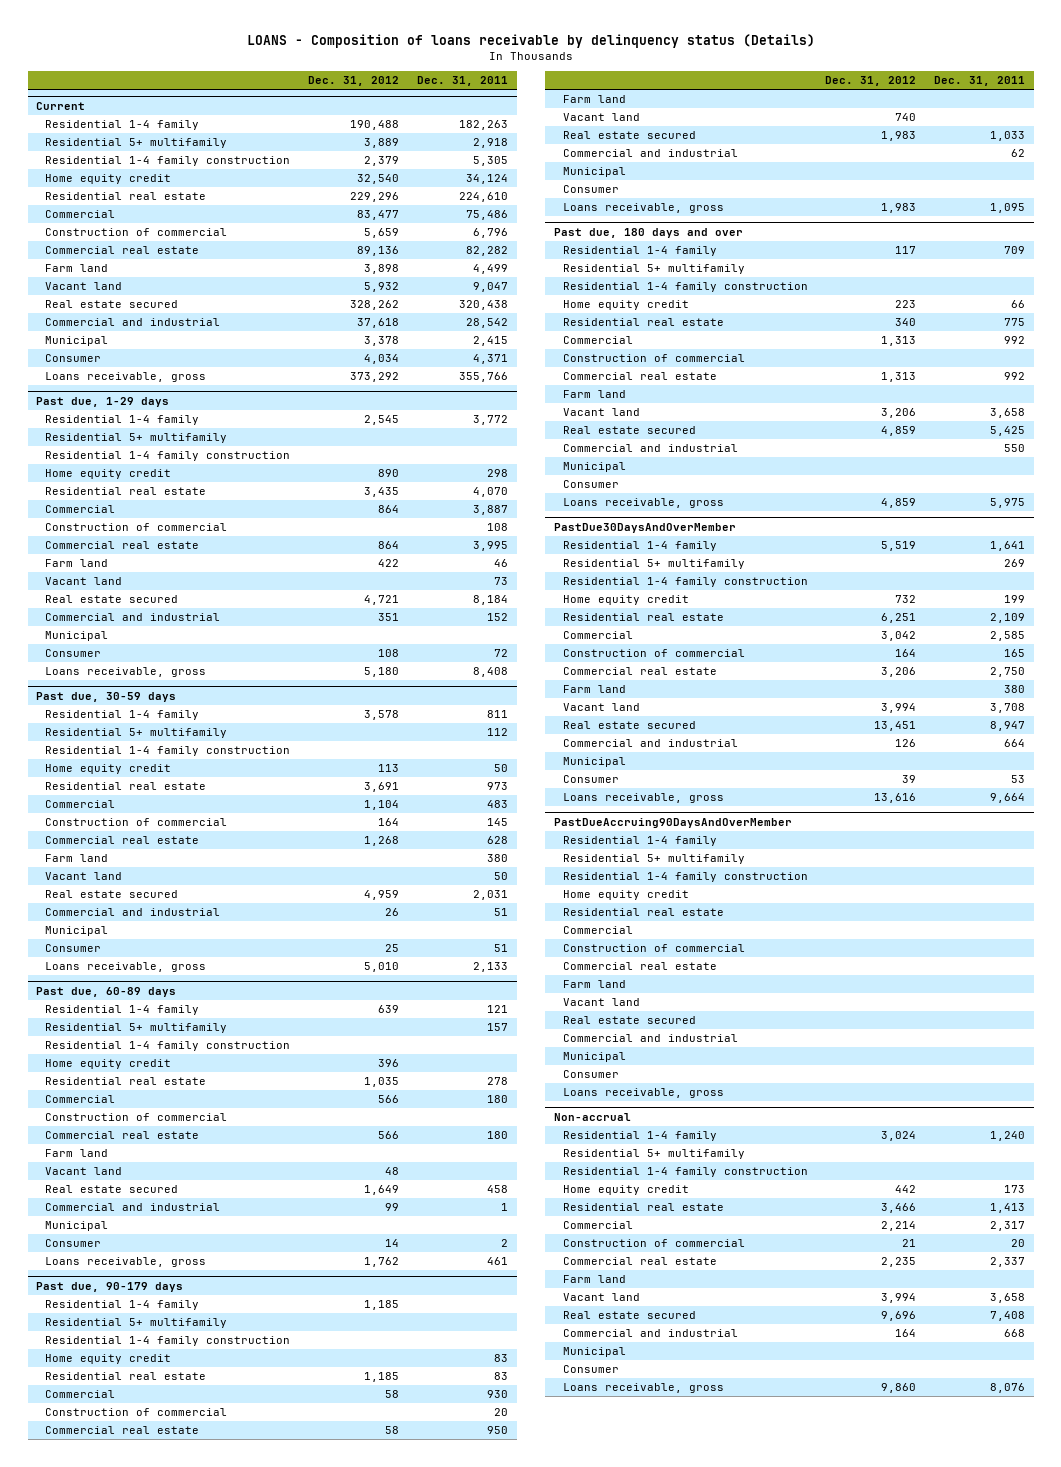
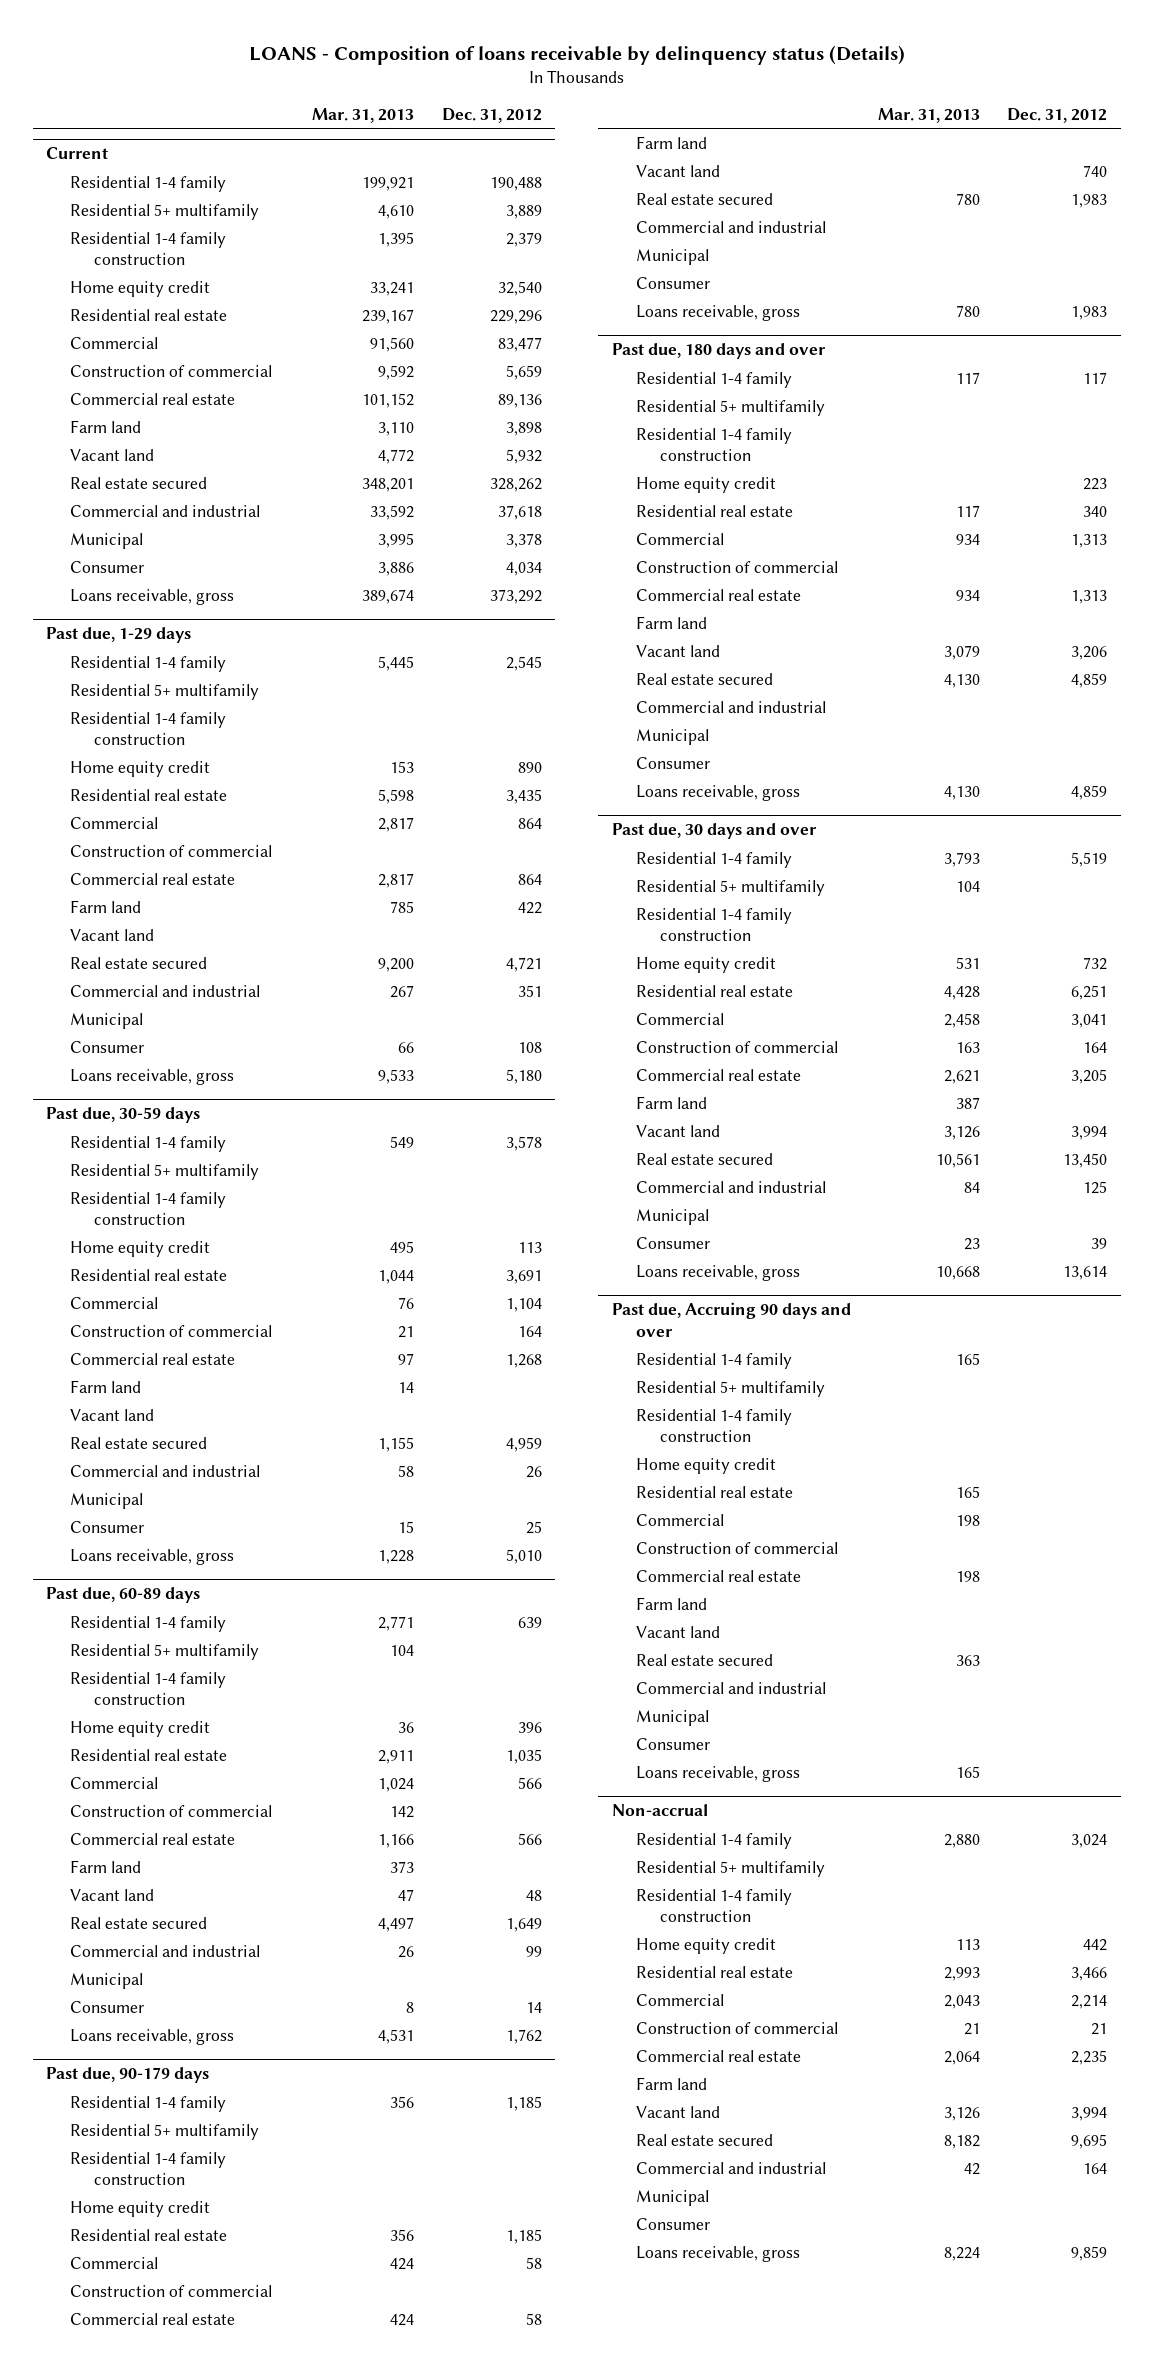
[416,76,508,87] Dec. 31, 2011 -> none
none -> [312,108,415,124] Mar. 31, 2013
[553,522,736,533] PastDue30DaysAndOverMember -> none
none -> [611,823,817,840] Past due, 30 days and over
[881,630,917,641] 3,042 -> [1071,1013,1108,1028] 3,041
[881,666,917,677] 3,206 -> [1071,1068,1108,1084] 3,205
[874,720,917,731] 13,451 -> [1063,1152,1108,1168] 13,450
[895,738,917,747] 126 -> [1083,1180,1108,1194] 125
[553,817,792,828] PastDueAccruing90DaysAndOverMember -> none
[874,792,917,803] 13,616 -> [1063,1265,1108,1280] 13,614
none -> [611,1302,851,1337] Past due, Accruing 90 days and over
[881,1310,917,1321] 9,696 -> [1071,2133,1108,2149] 9,695
[881,1382,917,1393] 9,860 -> [1071,2245,1108,2261] 9,859

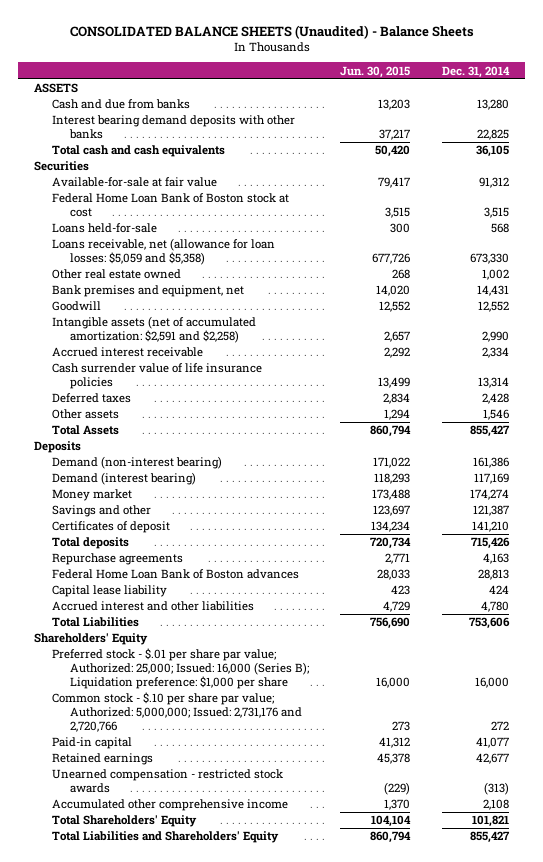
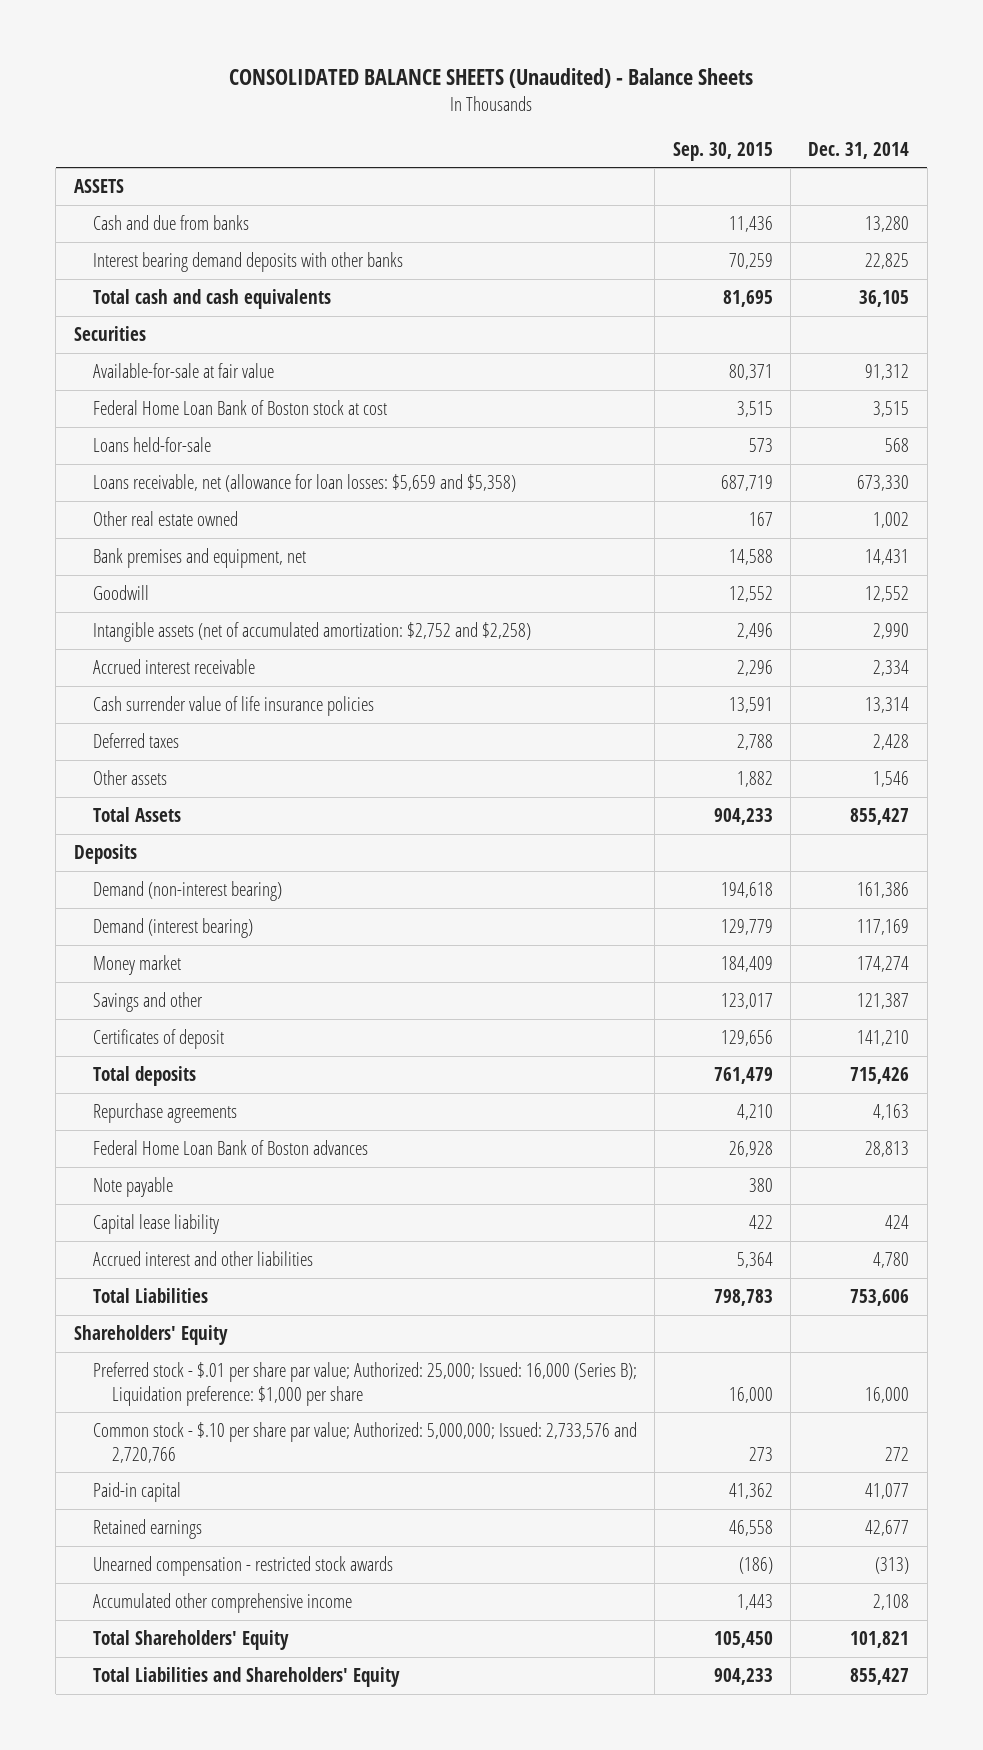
[340,65,411,78] Jun. 30, 2015 -> none
none -> [672,141,773,161] Sep. 30, 2015
[51,238,275,265] Loans receivable, net (allowance for loan losses: $5,059 and $5,358) -> [92,474,516,493] Loans receivable, net (allowance for loan losses: $5,659 and $5,358)
[51,316,256,343] Intangible assets (net of accumulated amortization: $2,591 and $2,258) -> [92,622,531,643] Intangible assets (net of accumulated amortization: $2,752 and $2,258)
none -> [92,1177,173,1198] Note payable
[51,692,302,732] Common stock - $.10 per share par value; Authorized: 5,000,000; Issued: 2,731,176 and 2,720,766 -> [92,1422,637,1463] Common stock - $.10 per share par value; Authorized: 5,000,000; Issued: 2,733,576 and 2,720,766

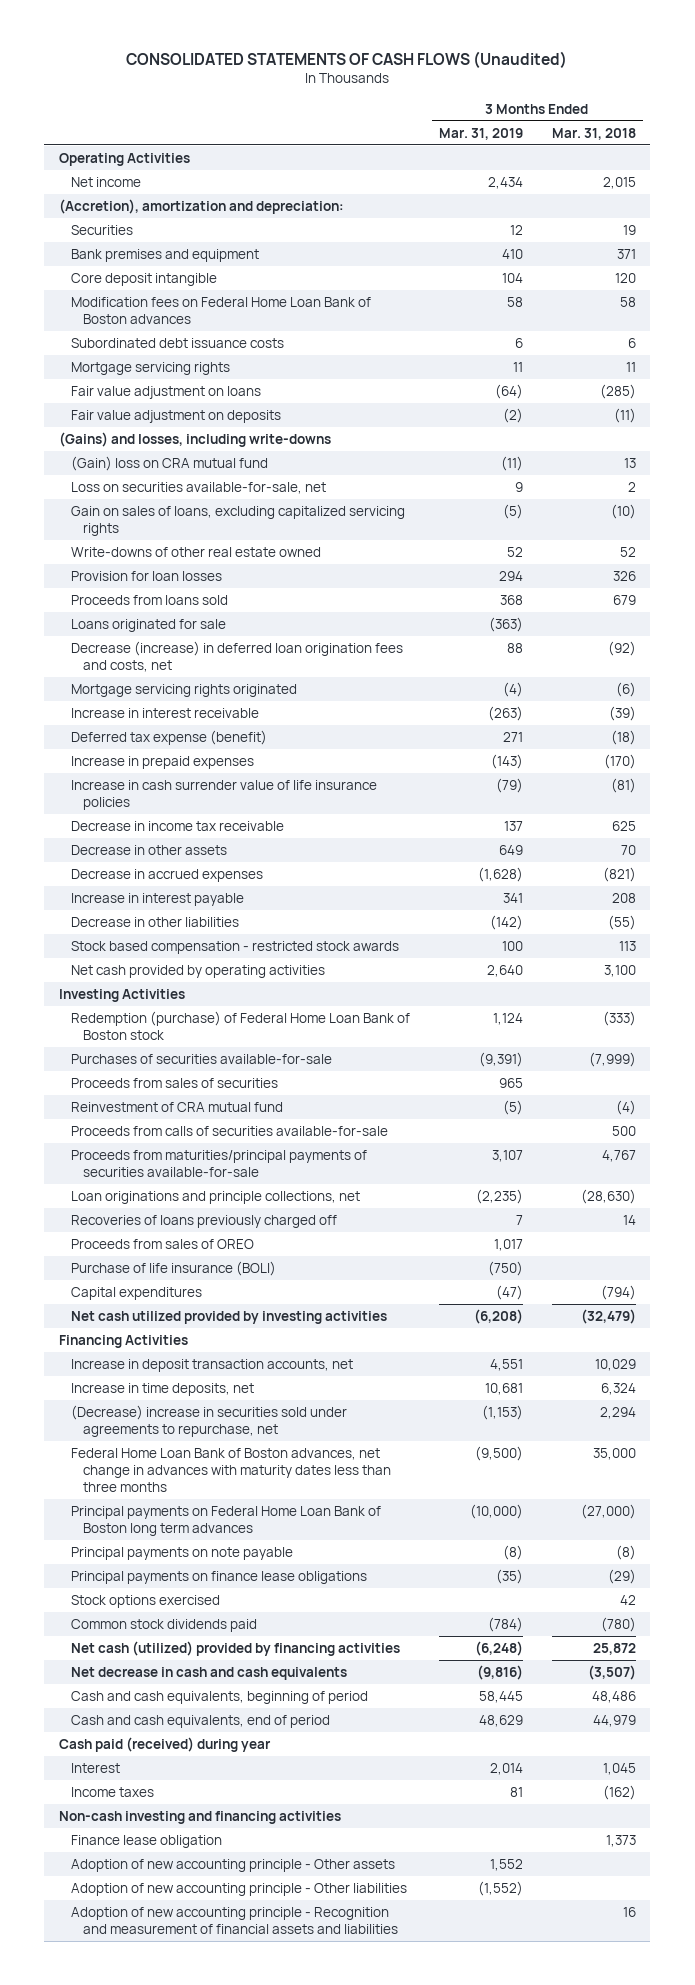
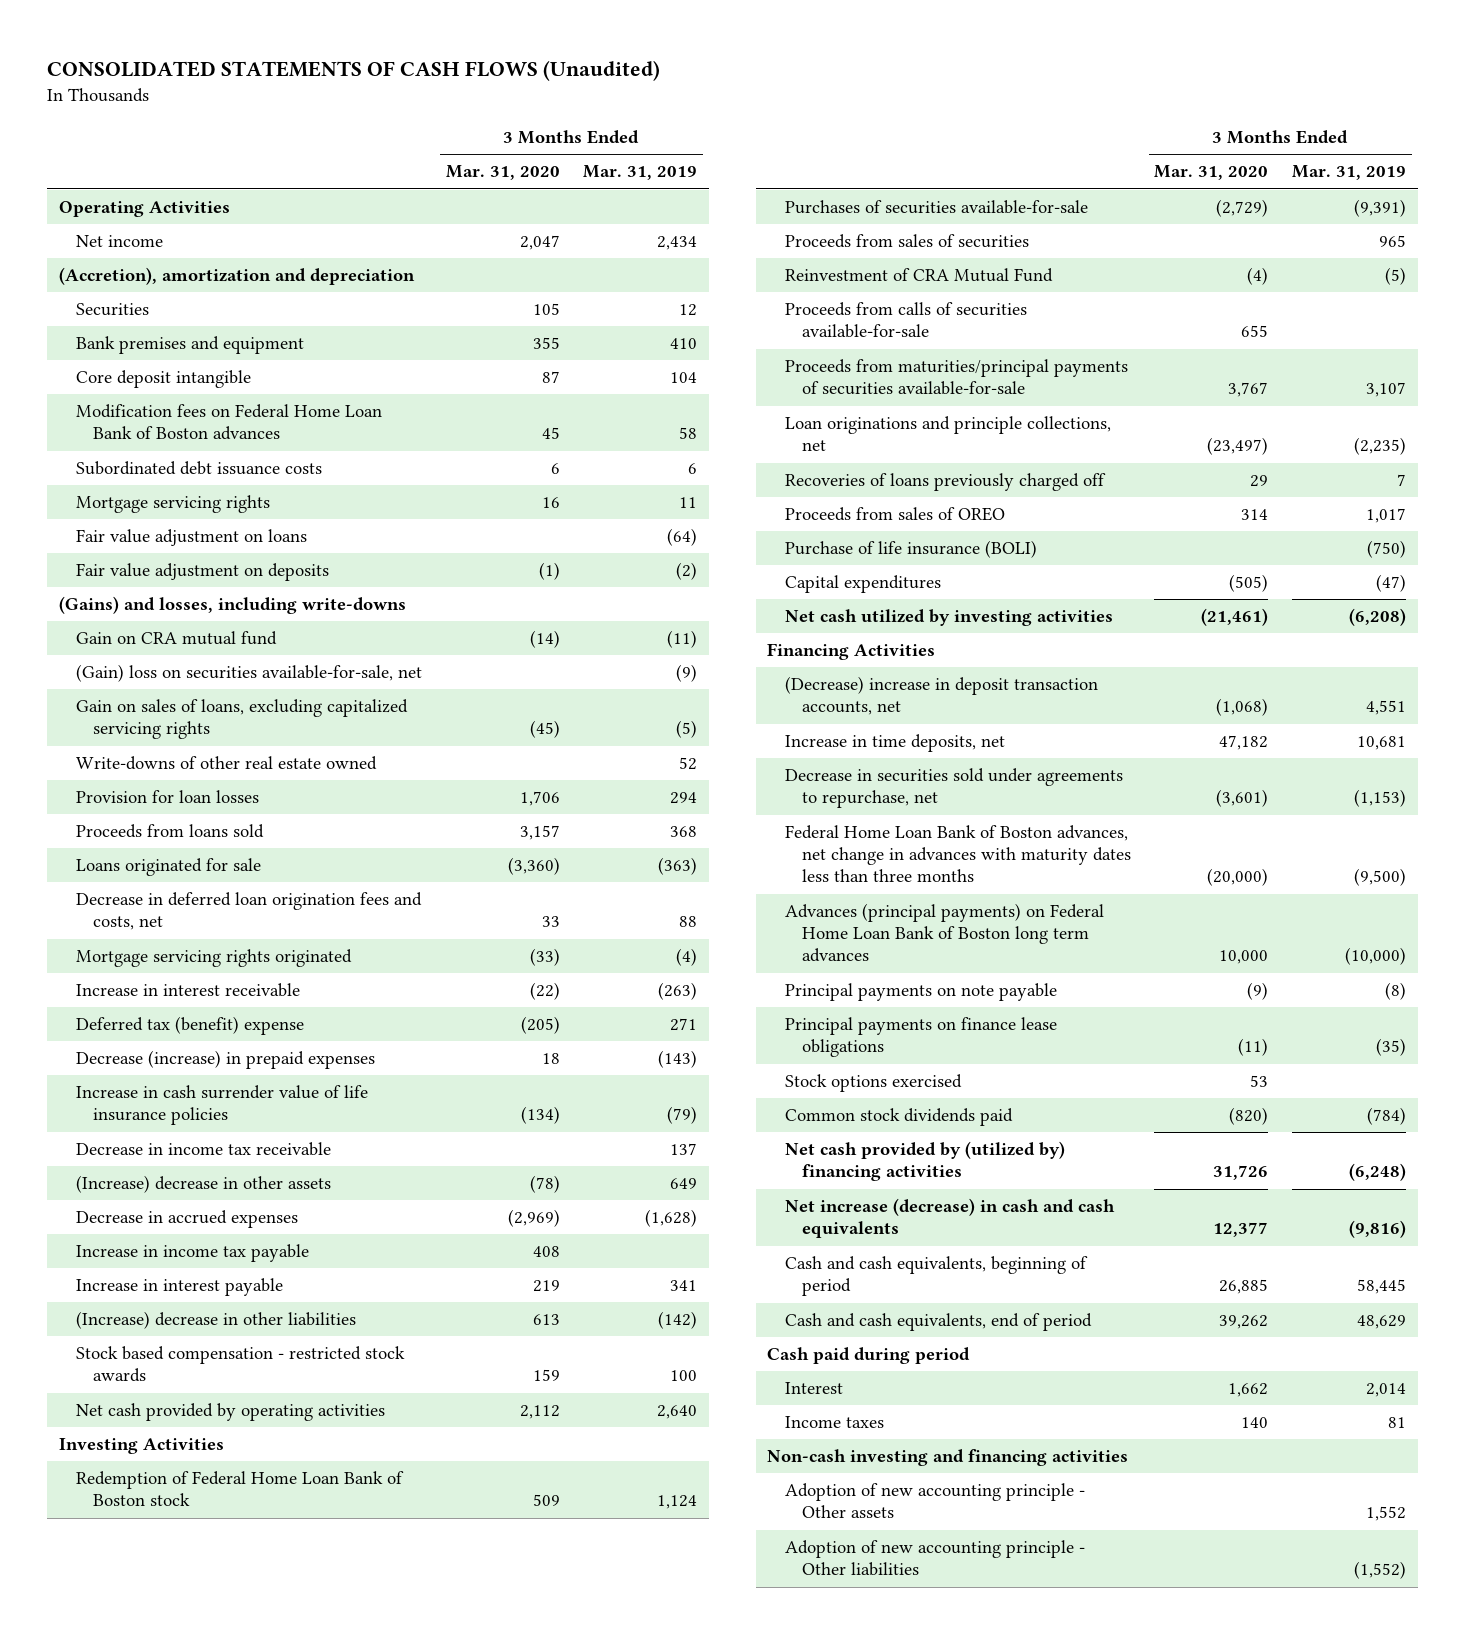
[551,127,636,140] Mar. 31, 2018 -> none
none -> [445,165,560,181] Mar. 31, 2020
[58,198,344,214] (Accretion), amortization and depreciation: -> [58,267,415,286] (Accretion), amortization and depreciation
[70,455,268,471] (Gain) loss on CRA mutual fund -> [75,631,277,646] Gain on CRA mutual fund
[70,481,326,494] Loss on securities available-for-sale, net -> [75,664,422,683] (Gain) loss on securities available-for-sale, net
[514,481,523,492] 9 -> [676,664,698,683] (9)
[70,640,403,672] Decrease (increase) in deferred loan origination fees and costs, net -> [75,892,422,931] Decrease in deferred loan origination fees and costs, net
[70,729,267,745] Deferred tax expense (benefit) -> [75,1016,304,1036] Deferred tax (benefit) expense
[70,755,254,769] Increase in prepaid expenses -> [75,1050,375,1070] Decrease (increase) in prepaid expenses
[70,844,227,855] Decrease in other assets -> [75,1175,331,1194] (Increase) decrease in other assets
none -> [75,1244,309,1263] Increase in income tax payable
[70,916,239,927] Decrease in other liabilities -> [75,1311,356,1330] (Increase) decrease in other liabilities
[70,1010,410,1040] Redemption (purchase) of Federal Home Loan Bank of Boston stock -> [75,1471,404,1507] Redemption of Federal Home Loan Bank of Boston stock
[70,1101,283,1112] Reinvestment of CRA mutual fund -> [784,268,1053,283] Reinvestment of CRA Mutual Fund
[70,1310,387,1324] Net cash utilized provided by investing activities -> [784,609,1113,627] Net cash utilized by investing activities
[70,1358,353,1372] Increase in deposit transaction accounts, net -> [784,676,1098,716] (Decrease) increase in deposit transaction accounts, net
[70,1404,347,1437] (Decrease) increase in securities sold under agreements to repurchase, net -> [784,768,1123,809] Decrease in securities sold under agreements to repurchase, net
[70,1505,381,1536] Principal payments on Federal Home Loan Bank of Boston long term advances -> [784,903,1104,963] Advances (principal payments) on Federal Home Loan Bank of Boston long term advances
[70,1640,400,1656] Net cash (utilized) provided by financing activities -> [784,1141,1065,1182] Net cash provided by (utilized by) financing activities
[70,1666,347,1680] Net decrease in cash and cash equivalents -> [784,1198,1115,1239] Net increase (decrease) in cash and cash equivalents
[58,1736,271,1752] Cash paid (received) during year -> [767,1347,971,1365] Cash paid during period
[70,1834,222,1848] Finance lease obligation -> none
[70,1906,399,1934] Adoption of new accounting principle - Recognition and measurement of financial assets and liabilities -> none

